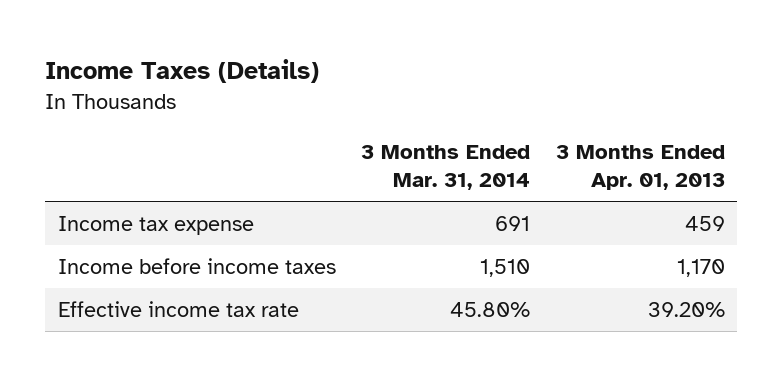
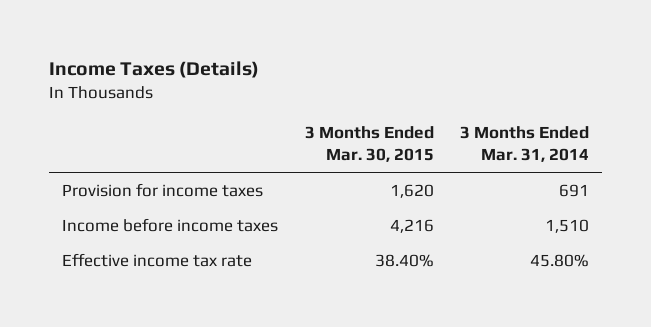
[555,145,725,191] 3 Months Ended Apr. 01, 2013 -> none
none -> [304,126,434,163] 3 Months Ended Mar. 30, 2015
[58,215,255,235] Income tax expense -> [62,183,264,198] Provision for income taxes

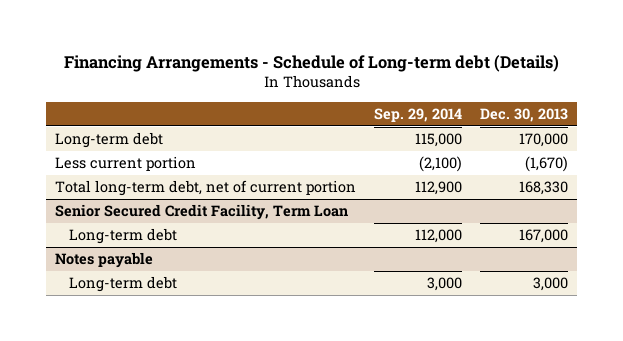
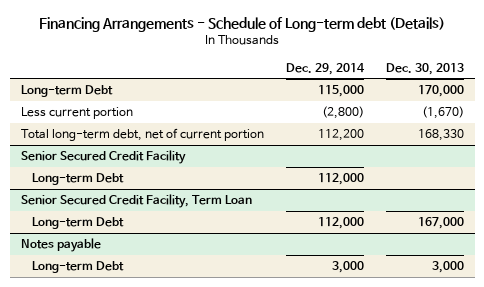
[374,108,463,123] Sep. 29, 2014 -> none
none -> [285,62,365,75] Dec. 29, 2014
[54,132,163,149] Long-term debt -> [20,85,113,98] Long-term Debt
none -> [20,150,186,165] Senior Secured Credit Facility
none -> [31,173,124,186] Long-term Debt
[68,228,177,245] Long-term debt -> [31,217,124,230] Long-term Debt
[68,276,177,293] Long-term debt -> [31,261,124,274] Long-term Debt

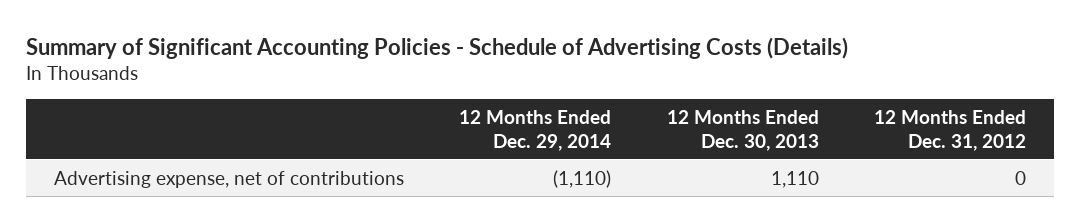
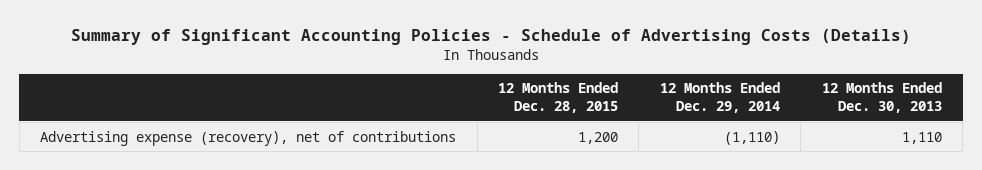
[873,109,1026,151] 12 Months Ended Dec. 31, 2012 -> none
none -> [498,82,619,114] 12 Months Ended Dec. 28, 2015
[53,170,404,188] Advertising expense, net of contributions -> [40,130,457,146] Advertising expense (recovery), net of contributions

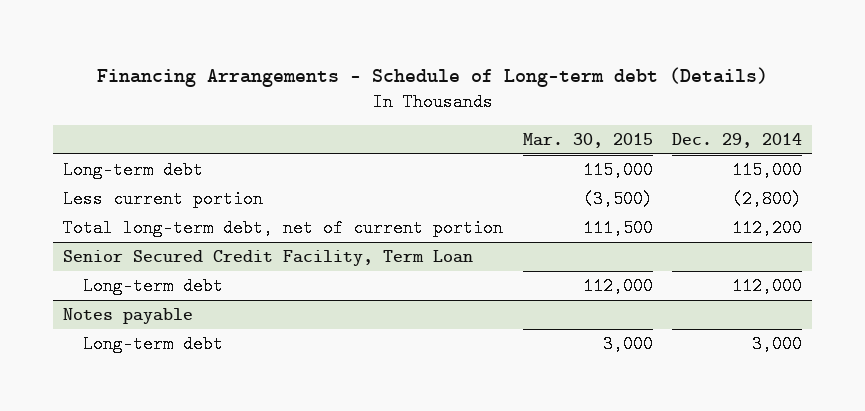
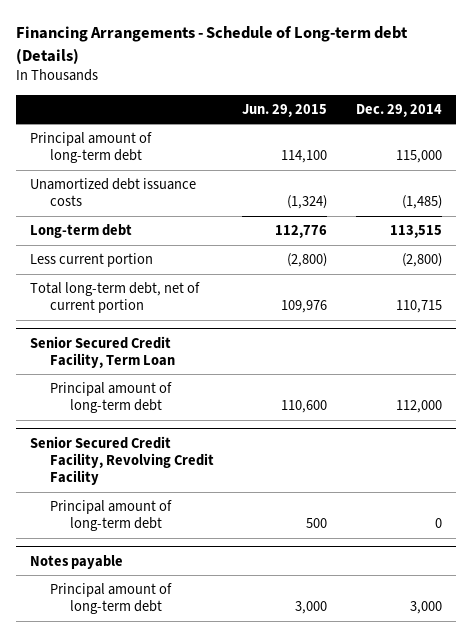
[522,133,653,149] Mar. 30, 2015 -> none
none -> [242,103,328,117] Jun. 29, 2015
none -> [30,132,153,164] Principal amount of long-term debt
none -> [30,178,197,207] Unamortized debt issuance costs
[731,160,802,179] 115,000 -> [389,225,442,239] 113,515
[731,218,802,237] 112,200 -> [395,300,442,314] 110,715
[82,276,223,295] Long-term debt -> [49,382,172,414] Principal amount of long-term debt
none -> [30,435,214,485] Senior Secured Credit Facility, Revolving Credit Facility
none -> [49,500,172,532] Principal amount of long-term debt
[82,334,223,353] Long-term debt -> [49,583,172,615] Principal amount of long-term debt

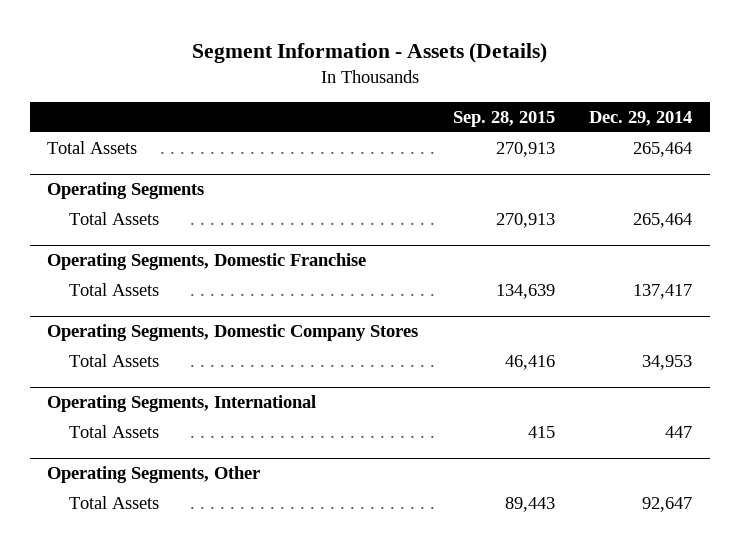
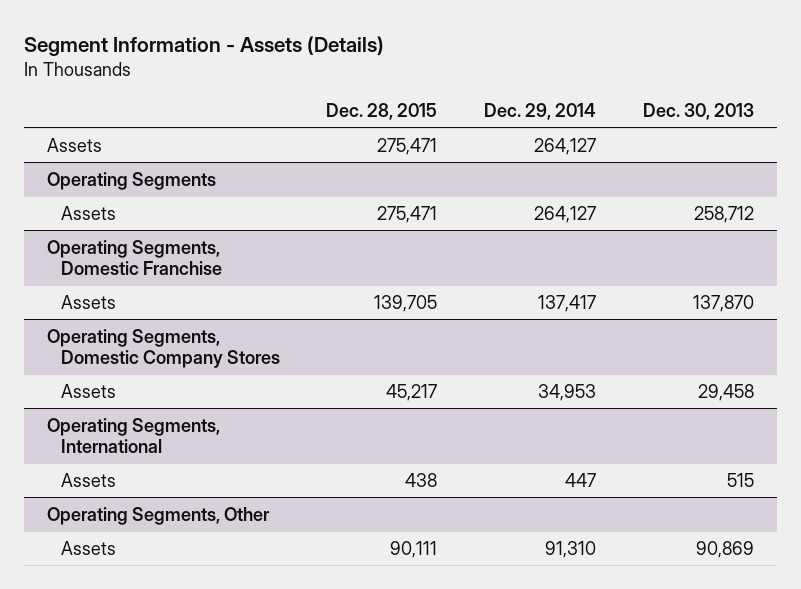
[452,110,555,127] Sep. 28, 2015 -> none
none -> [326,102,438,120] Dec. 28, 2015
none -> [642,102,754,120] Dec. 30, 2013
[46,140,137,154] Total Assets -> [47,137,103,152] Assets
[633,141,693,157] 265,464 -> [534,137,597,155] 264,127
[68,211,159,225] Total Assets -> [60,205,116,220] Assets
[633,212,693,228] 265,464 -> [534,205,597,223] 264,127
[68,282,159,296] Total Assets -> [60,294,116,309] Assets
[68,353,159,367] Total Assets -> [60,383,116,398] Assets
[68,424,159,438] Total Assets -> [60,472,116,487] Assets
[68,495,159,509] Total Assets -> [60,540,116,555] Assets
[642,496,693,512] 92,647 -> [545,540,597,558] 91,310

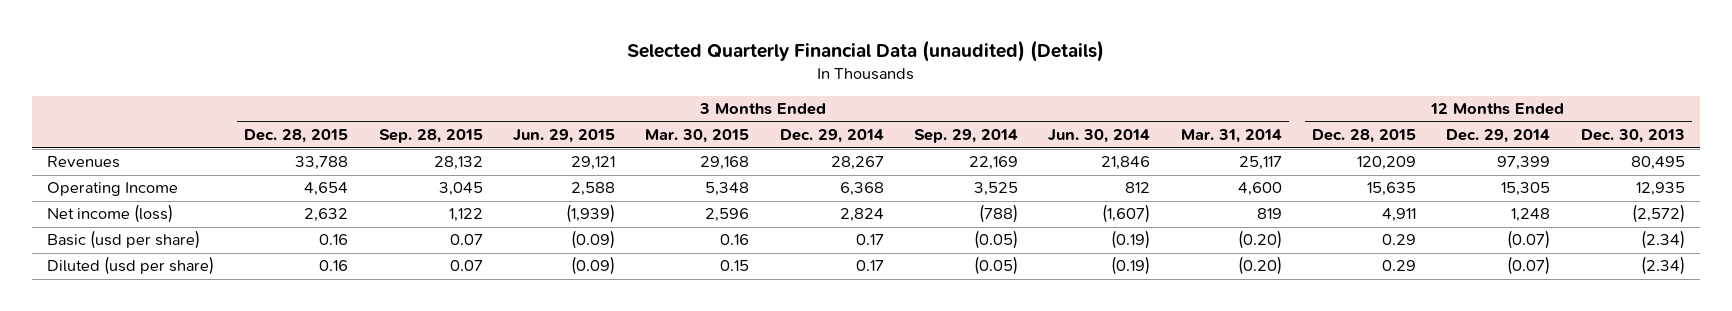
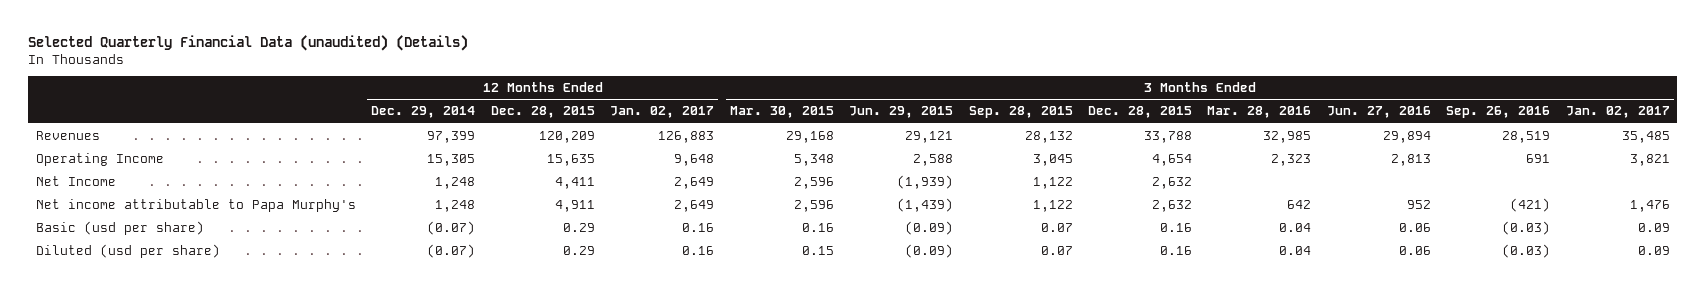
[779,129,884,144] Dec. 29, 2014 -> none
[914,129,1019,144] Sep. 29, 2014 -> none
[1048,129,1151,144] Jun. 30, 2014 -> none
[1180,129,1282,144] Mar. 31, 2014 -> none
[1580,129,1685,144] Dec. 30, 2013 -> none
none -> [610,106,715,119] Jan. 02, 2017
none -> [1207,106,1312,119] Mar. 28, 2016
none -> [1326,106,1431,119] Jun. 27, 2016
none -> [1446,106,1551,119] Sep. 26, 2016
none -> [1565,106,1670,119] Jan. 02, 2017
none -> [35,175,116,186] Net Income
[47,204,174,224] Net income (loss) -> [35,198,356,212] Net income attributable to Papa Murphy's
[566,204,616,224] (1,939) -> [897,197,954,212] (1,439)

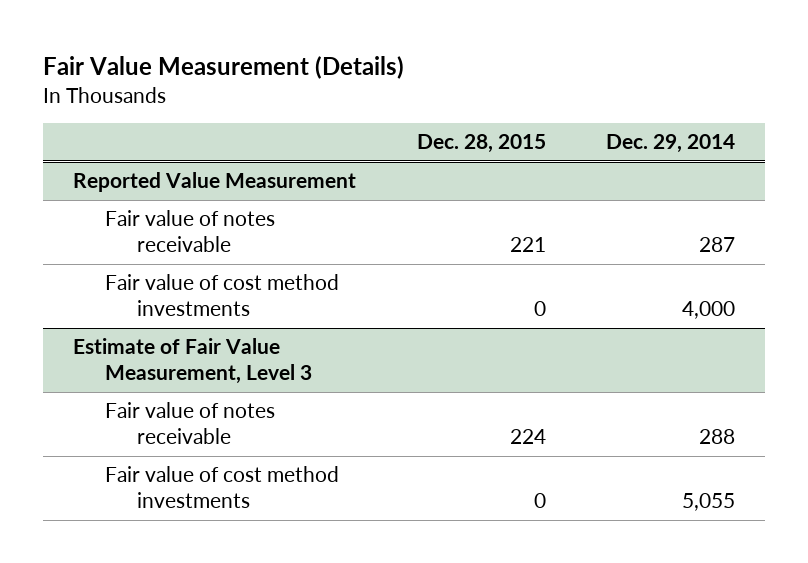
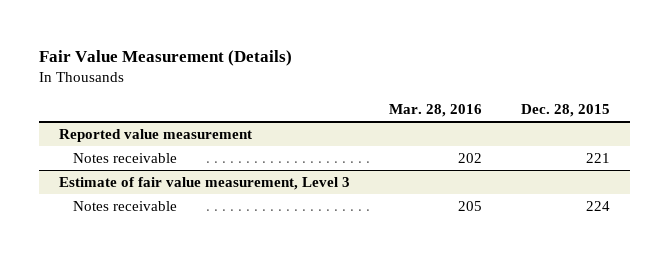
[606,134,736,154] Dec. 29, 2014 -> none
none -> [389,103,483,117] Mar. 28, 2016
[105,274,340,317] Fair value of cost method investments -> none
[105,466,340,509] Fair value of cost method investments -> none
[73,172,357,193] Reported Value Measurement -> [59,128,253,142] Reported value measurement
[105,210,276,253] Fair value of notes receivable -> [73,152,178,163] Notes receivable
[73,338,313,385] Estimate of Fair Value Measurement, Level 3 -> [59,176,351,190] Estimate of fair value measurement, Level 3
[105,402,276,445] Fair value of notes receivable -> [73,200,178,211] Notes receivable

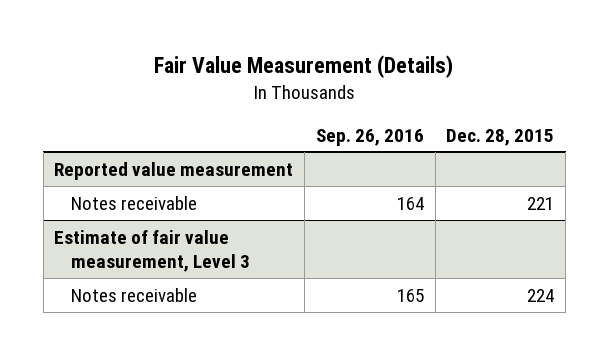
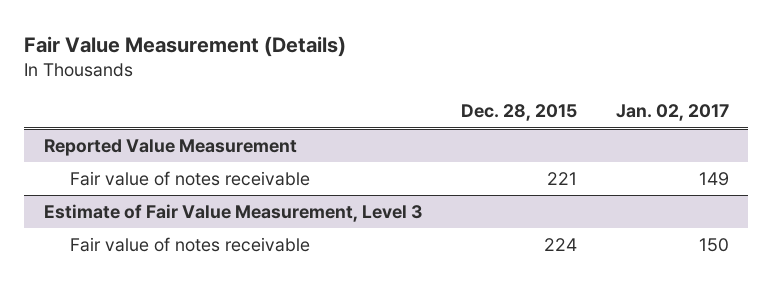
[315,128,424,146] Sep. 26, 2016 -> none
none -> [615,104,729,122] Jan. 02, 2017
[54,161,294,180] Reported value measurement -> [43,139,297,157] Reported Value Measurement
[71,195,198,210] Notes receivable -> [70,171,311,187] Fair value of notes receivable
[54,229,251,273] Estimate of fair value measurement, Level 3 -> [43,204,423,223] Estimate of Fair Value Measurement, Level 3
[71,287,198,302] Notes receivable -> [70,237,311,253] Fair value of notes receivable

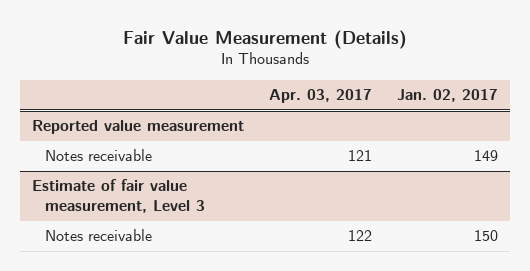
[461,104,578,122] Dec. 28, 2015 -> none
none -> [268,89,372,104] Apr. 03, 2017
[43,139,297,157] Reported Value Measurement -> [32,120,245,135] Reported value measurement
[70,171,311,187] Fair value of notes receivable -> [44,149,152,162] Notes receivable
[43,204,423,223] Estimate of Fair Value Measurement, Level 3 -> [32,179,205,214] Estimate of fair value measurement, Level 3
[70,237,311,253] Fair value of notes receivable -> [44,229,152,242] Notes receivable

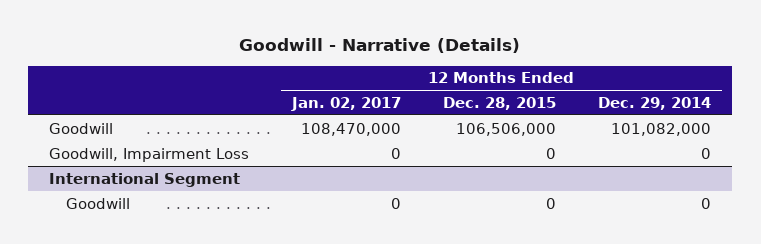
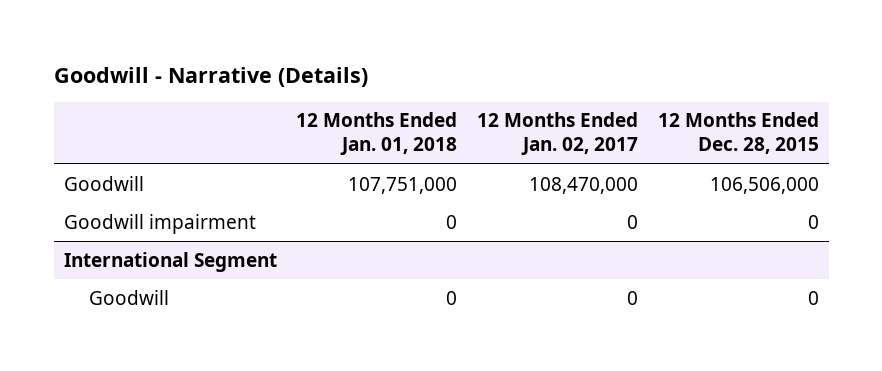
[598,96,712,110] Dec. 29, 2014 -> none
none -> [296,112,458,156] 12 Months Ended Jan. 01, 2018
[49,147,250,162] Goodwill, Impairment Loss -> [63,213,256,234] Goodwill impairment

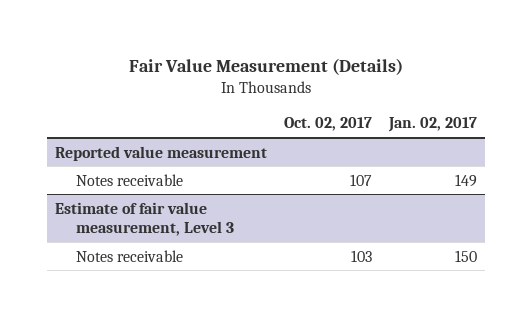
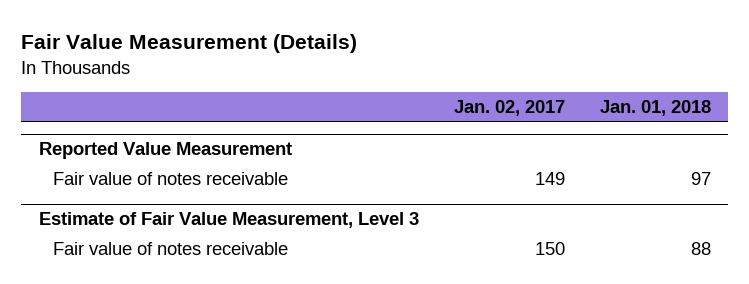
[283,117,372,132] Oct. 02, 2017 -> none
none -> [599,100,711,117] Jan. 01, 2018
[55,145,268,161] Reported value measurement -> [38,142,292,160] Reported Value Measurement
[76,173,184,186] Notes receivable -> [53,171,289,185] Fair value of notes receivable
[55,201,235,237] Estimate of fair value measurement, Level 3 -> [38,212,419,229] Estimate of Fair Value Measurement, Level 3
[76,249,184,262] Notes receivable -> [53,241,289,255] Fair value of notes receivable

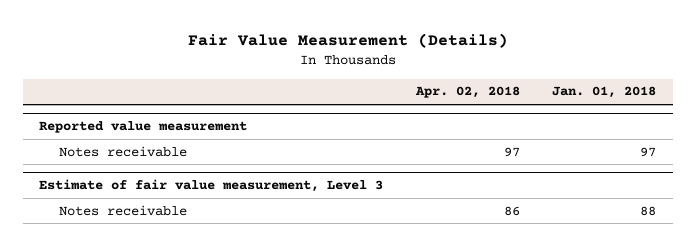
[453,100,565,117] Jan. 02, 2017 -> none
none -> [414,86,520,99] Apr. 02, 2018
[38,142,292,160] Reported Value Measurement -> [39,121,248,134] Reported value measurement
[53,171,289,185] Fair value of notes receivable -> [59,145,188,157] Notes receivable
[38,212,419,229] Estimate of Fair Value Measurement, Level 3 -> [39,179,384,193] Estimate of fair value measurement, Level 3
[53,241,289,255] Fair value of notes receivable -> [59,204,188,216] Notes receivable

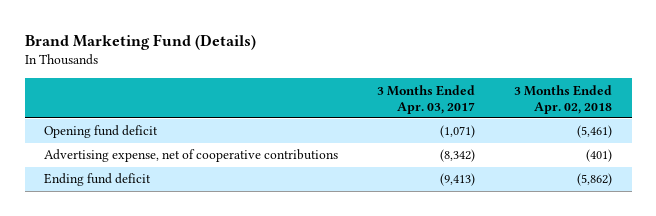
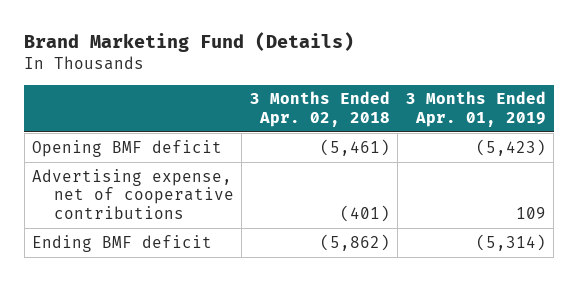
[377,84,476,114] 3 Months Ended Apr. 03, 2017 -> none
none -> [405,91,546,127] 3 Months Ended Apr. 01, 2019
[44,125,159,139] Opening fund deficit -> [32,139,223,157] Opening BMF deficit
[44,173,152,187] Ending fund deficit -> [32,234,213,252] Ending BMF deficit

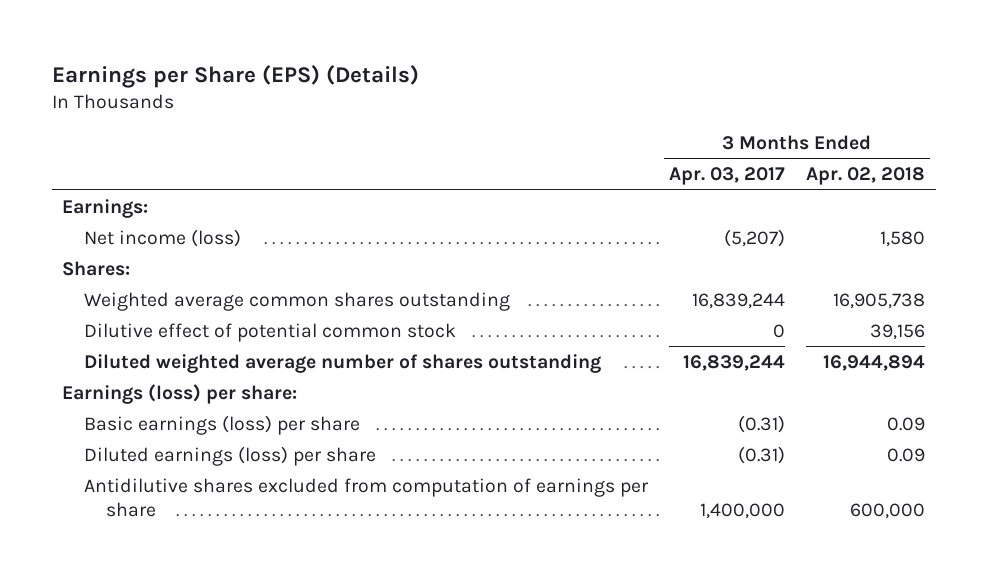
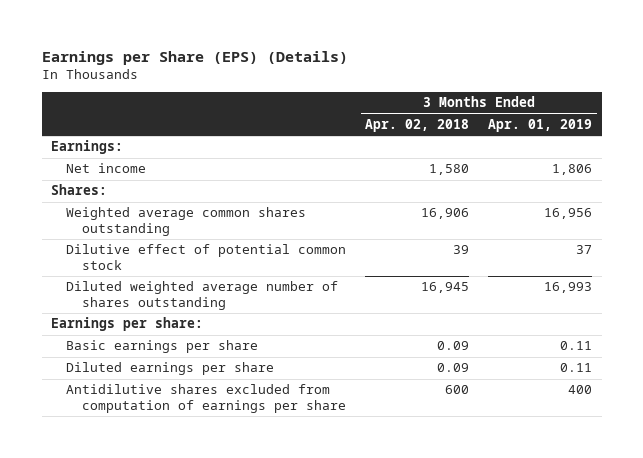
[669,167,786,186] Apr. 03, 2017 -> none
none -> [488,118,593,132] Apr. 01, 2019
[84,228,242,247] Net income (loss) -> [66,163,147,174] Net income
[833,292,926,309] 16,905,738 -> [421,208,470,220] 16,906
[870,323,926,340] 39,156 -> [453,245,470,255] 39
[823,354,926,371] 16,944,894 -> [421,282,470,294] 16,945
[62,383,298,404] Earnings (loss) per share: -> [51,317,204,332] Earnings per share:
[84,414,361,435] Basic earnings (loss) per share -> [66,340,259,354] Basic earnings per share
[84,445,377,466] Diluted earnings (loss) per share -> [66,362,275,376] Diluted earnings per share
[850,502,926,519] 600,000 -> [445,385,470,395] 600

